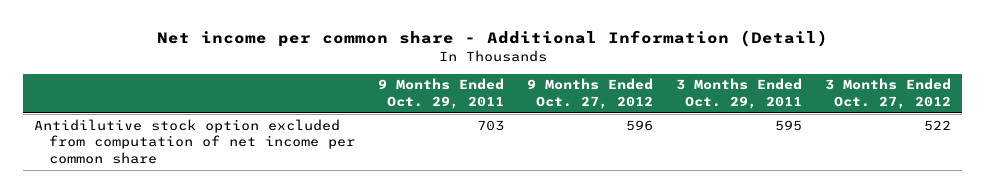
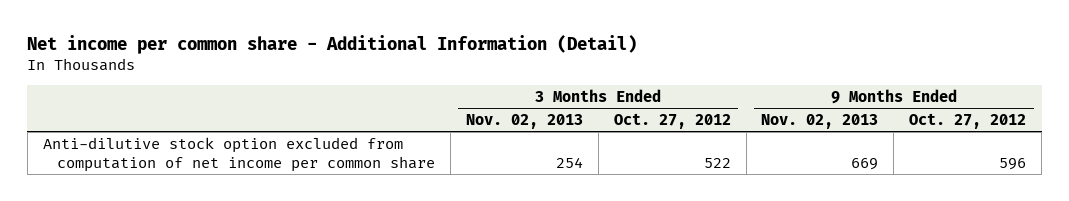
[377,78,504,109] 9 Months Ended Oct. 29, 2011 -> none
[675,78,802,109] 3 Months Ended Oct. 29, 2011 -> none
none -> [465,113,583,129] Nov. 02, 2013
none -> [761,113,879,129] Nov. 02, 2013
[34,118,355,164] Antidilutive stock option excluded from computation of net income per common share -> [42,136,436,172] Anti-dilutive stock option excluded from computation of net income per common share

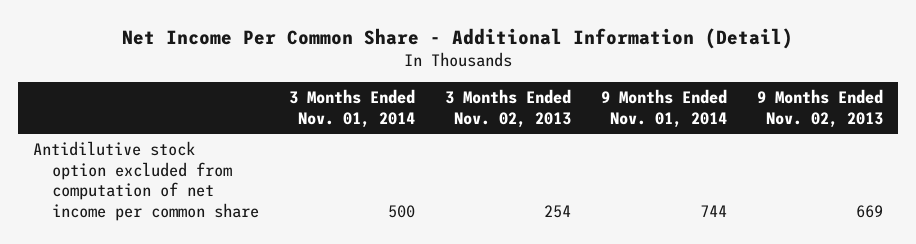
[27,35,638,55] Net income per common share - Additional Information (Detail) -> [122,27,794,49] Net Income Per Common Share - Additional Information (Detail)
[613,112,731,129] Oct. 27, 2012 -> none
[909,112,1027,129] Oct. 27, 2012 -> none
none -> [288,89,415,128] 3 Months Ended Nov. 01, 2014
none -> [600,89,727,128] 9 Months Ended Nov. 01, 2014
[42,136,436,172] Anti-dilutive stock option excluded from computation of net income per common share -> [33,140,259,221] Antidilutive stock option excluded from computation of net income per common share

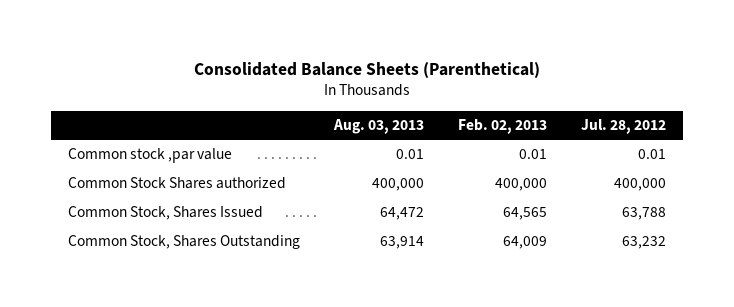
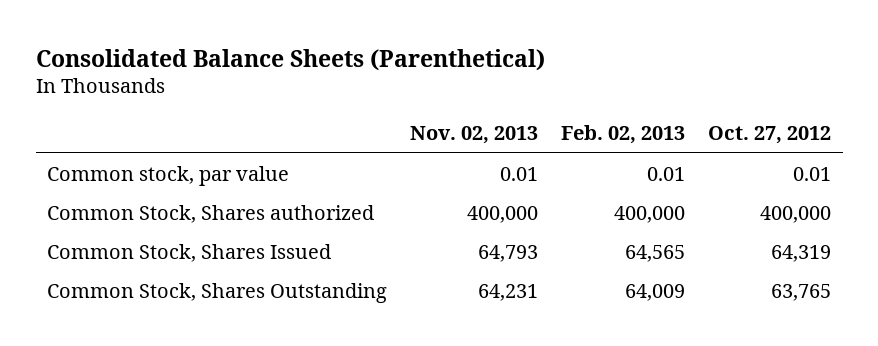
[333,119,425,135] Aug. 03, 2013 -> none
[581,119,667,135] Jul. 28, 2012 -> none
none -> [410,126,539,145] Nov. 02, 2013
none -> [708,126,832,145] Oct. 27, 2012
[67,148,232,164] Common stock ,par value -> [47,165,290,186] Common stock, par value
[67,177,286,190] Common Stock Shares authorized -> [47,204,375,223] Common Stock, Shares authorized

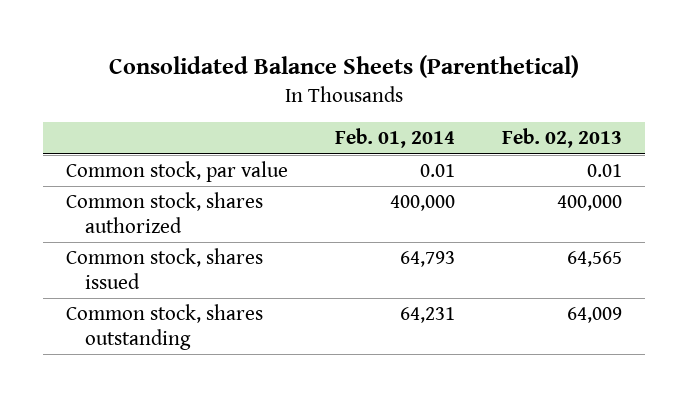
[410,126,539,145] Nov. 02, 2013 -> none
[708,126,832,145] Oct. 27, 2012 -> none
none -> [335,128,456,149] Feb. 01, 2014
[47,204,375,223] Common Stock, Shares authorized -> [66,192,264,234] Common stock, shares authorized
[47,243,332,262] Common Stock, Shares Issued -> [66,248,264,290] Common stock, shares issued
[47,282,388,303] Common Stock, Shares Outstanding -> [66,304,264,351] Common stock, shares outstanding

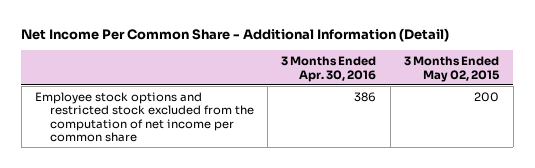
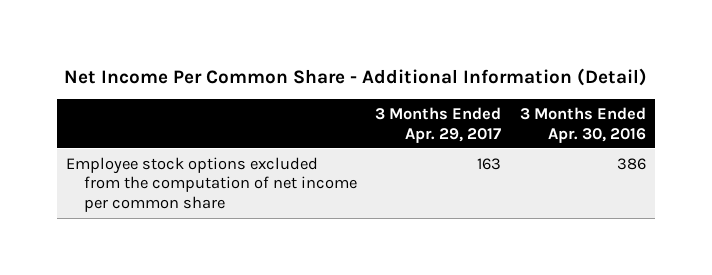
[404,55,501,82] 3 Months Ended May 02, 2015 -> none
none -> [375,106,502,143] 3 Months Ended Apr. 29, 2017
[35,91,254,143] Employee stock options and restricted stock excluded from the computation of net income per common share -> [66,156,357,213] Employee stock options excluded from the computation of net income per common share

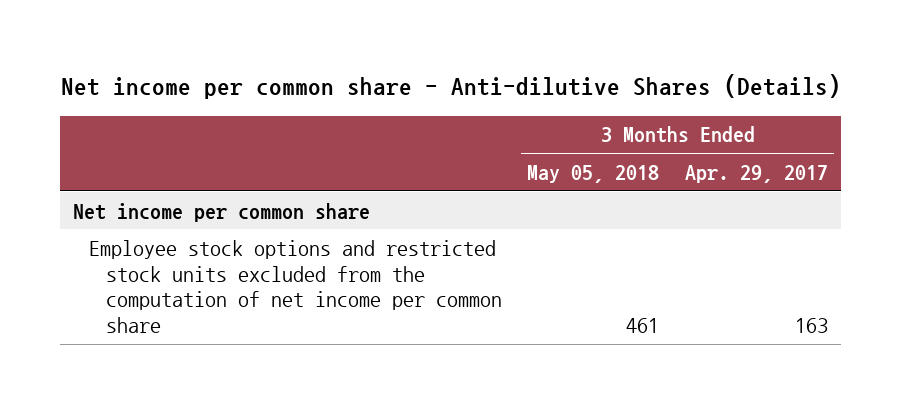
[63,67,647,86] Net Income Per Common Share - Additional Information (Detail) -> [60,74,841,100] Net income per common share - Anti-dilutive Shares (Details)
[519,106,646,143] 3 Months Ended Apr. 30, 2016 -> none
none -> [527,164,660,183] May 05, 2018
none -> [73,202,371,222] Net income per common share
[66,156,357,213] Employee stock options excluded from the computation of net income per common share -> [89,239,502,334] Employee stock options and restricted stock units excluded from the computation of net income per common share

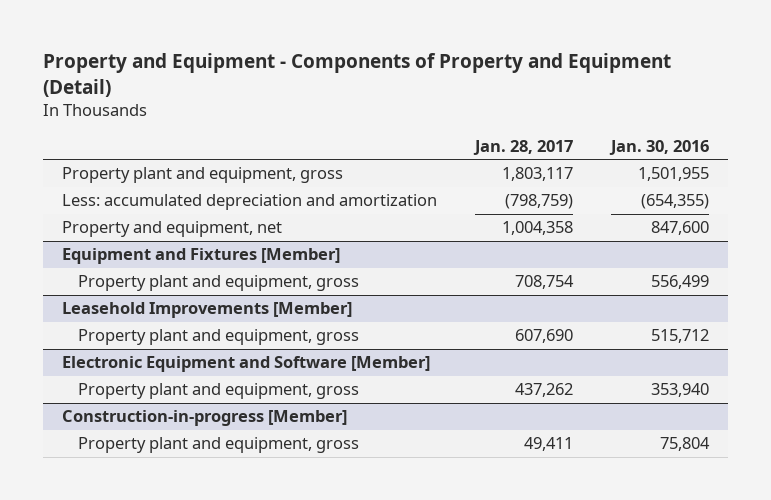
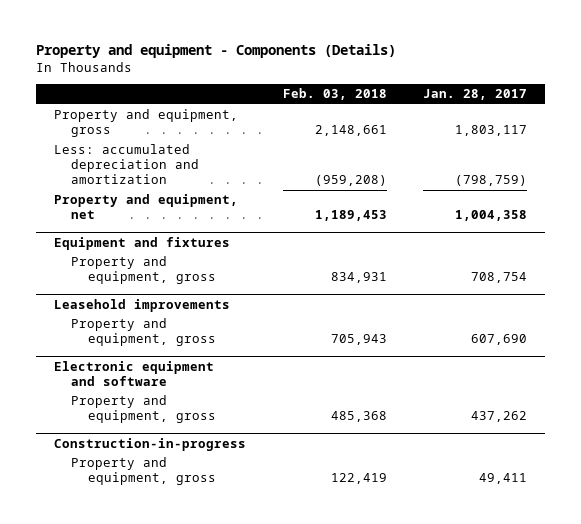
[42,53,671,97] Property and Equipment - Components of Property and Equipment (Detail) -> [36,44,397,59] Property and equipment - Components (Details)
[609,139,710,155] Jan. 30, 2016 -> none
none -> [282,88,387,101] Feb. 03, 2018
[61,167,343,184] Property plant and equipment, gross -> [54,109,239,138] Property and equipment, gross
[61,248,340,265] Equipment and Fixtures [Member] -> [54,236,231,250] Equipment and fixtures
[77,275,359,292] Property plant and equipment, gross -> [71,256,217,285] Property and equipment, gross
[61,302,352,319] Leasehold Improvements [Member] -> [54,298,231,312] Leasehold improvements
[77,329,359,346] Property plant and equipment, gross -> [71,318,217,347] Property and equipment, gross
[61,356,430,373] Electronic Equipment and Software [Member] -> [54,360,215,386] Electronic equipment and software
[77,383,359,400] Property plant and equipment, gross -> [71,395,217,424] Property and equipment, gross
[61,410,347,427] Construction-in-progress [Member] -> [54,437,247,451] Construction-in-progress
[77,437,359,454] Property plant and equipment, gross -> [71,457,217,486] Property and equipment, gross

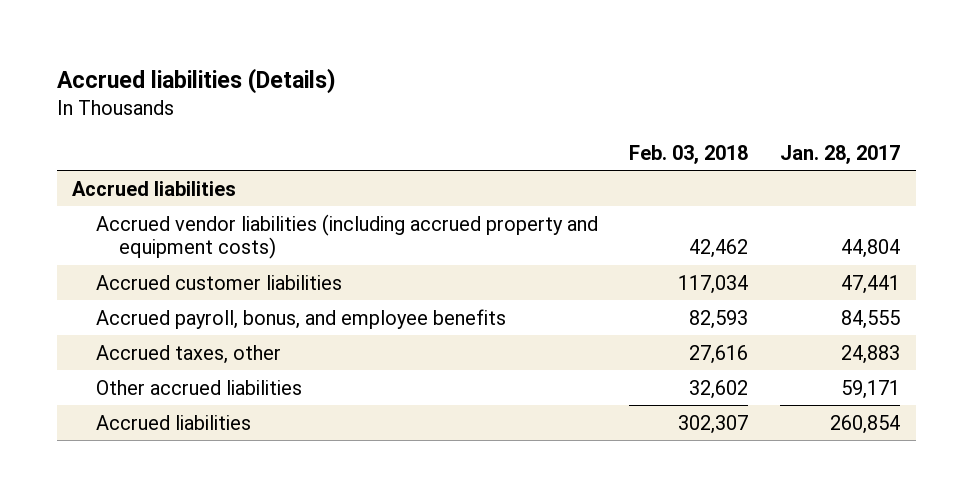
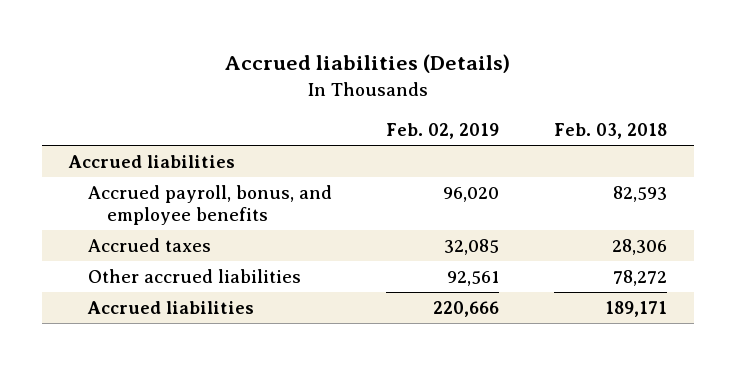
[779,144,900,164] Jan. 28, 2017 -> none
none -> [386,123,500,140] Feb. 02, 2019
[95,213,598,260] Accrued vendor liabilities (including accrued property and equipment costs) -> none
[95,274,342,290] Accrued customer liabilities -> none
[95,344,281,364] Accrued taxes, other -> [87,237,211,252] Accrued taxes
[689,344,749,364] 27,616 -> [611,238,667,255] 28,306
[689,379,749,399] 32,602 -> [612,269,667,286] 78,272
[678,414,749,434] 302,307 -> [604,300,667,317] 189,171

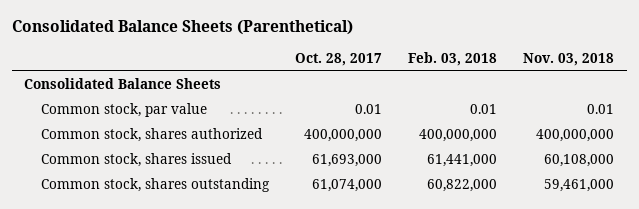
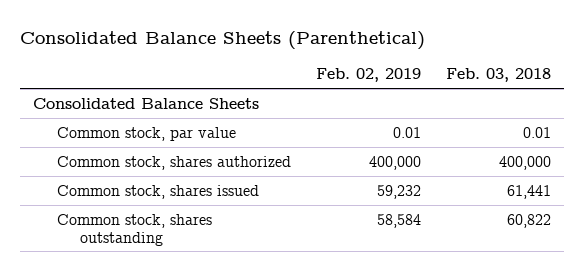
[295,53,383,67] Oct. 28, 2017 -> none
[523,53,615,67] Nov. 03, 2018 -> none
none -> [315,68,421,83] Feb. 02, 2019
[419,129,498,143] 400,000,000 -> [498,155,551,170] 400,000
[427,154,498,168] 61,441,000 -> [506,184,551,199] 61,441
[427,179,498,193] 60,822,000 -> [506,213,551,228] 60,822

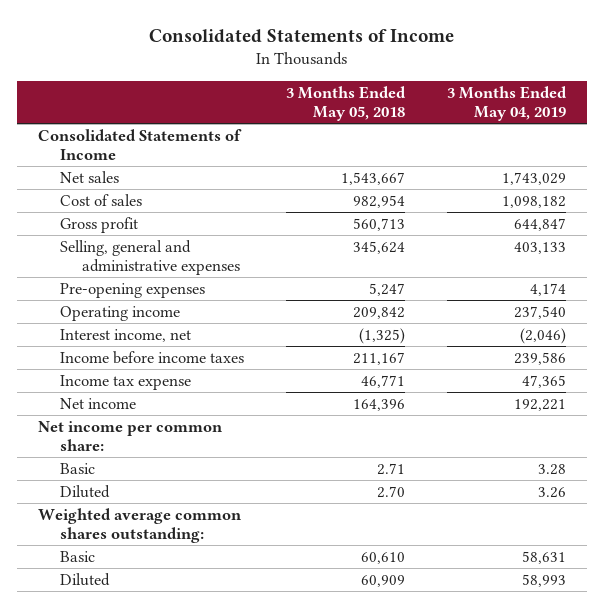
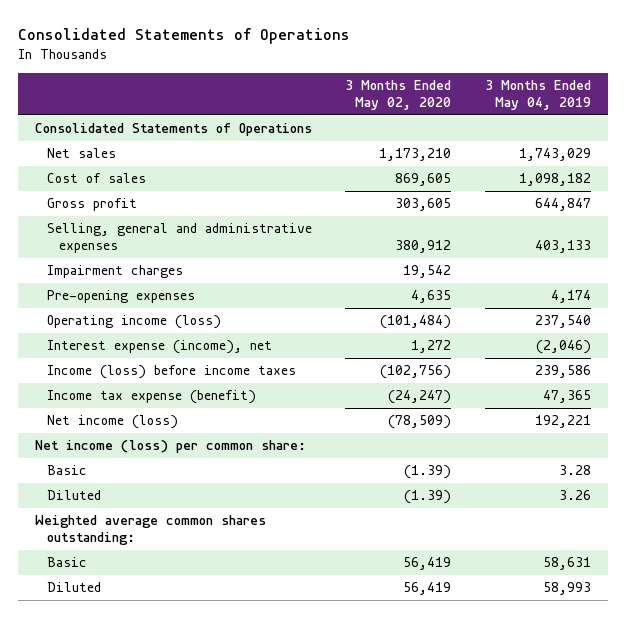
[149,29,455,44] Consolidated Statements of Income -> [18,28,351,45] Consolidated Statements of Operations
[285,85,406,122] 3 Months Ended May 05, 2018 -> none
none -> [345,80,452,111] 3 Months Ended May 02, 2020
[37,129,242,161] Consolidated Statements of Income -> [35,123,313,137] Consolidated Statements of Operations
none -> [46,265,183,279] Impairment charges
[59,306,180,322] Operating income -> [46,315,221,330] Operating income (loss)
[59,329,191,343] Interest income, net -> [46,340,272,355] Interest expense (income), net
[59,351,244,365] Income before income taxes -> [46,365,296,380] Income (loss) before income taxes
[59,375,191,391] Income tax expense -> [46,390,256,405] Income tax expense (benefit)
[59,398,136,410] Net income -> [46,415,178,430] Net income (loss)
[37,421,223,452] Net income per common share: -> [35,440,307,454] Net income (loss) per common share:

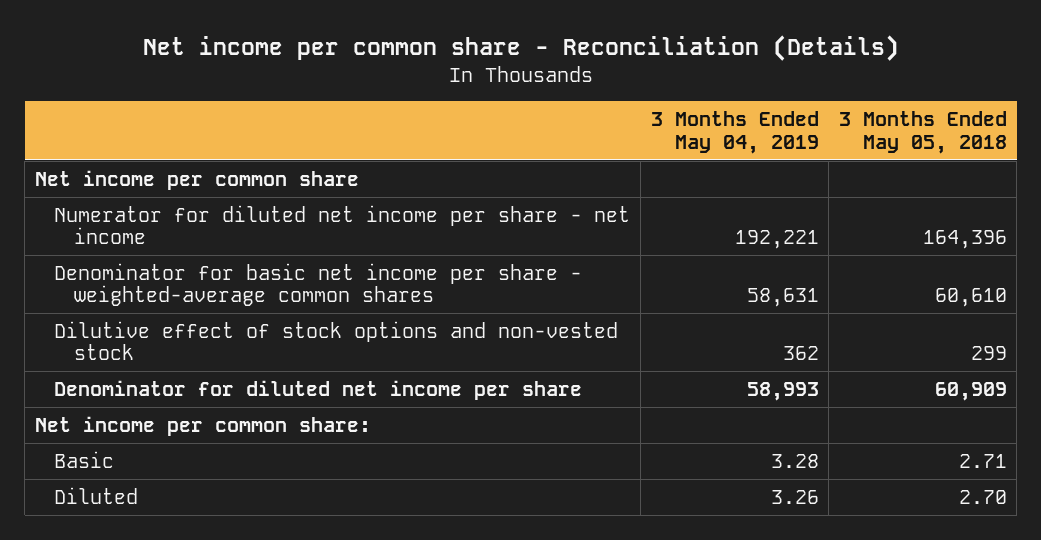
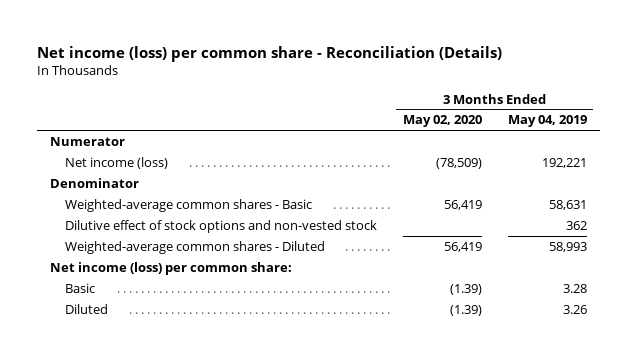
[142,35,899,62] Net income per common share - Reconciliation (Details) -> [37,45,503,62] Net income (loss) per common share - Reconciliation (Details)
[838,110,1007,154] 3 Months Ended May 05, 2018 -> none
none -> [402,115,482,128] May 02, 2020
[34,169,359,190] Net income per common share -> none
none -> [50,137,126,147] Numerator
[54,204,631,245] Numerator for diluted net income per share - net income -> [64,157,168,170] Net income (loss)
none -> [50,178,140,189] Denominator
[54,262,583,307] Denominator for basic net income per share - weighted-average common shares -> [64,199,312,213] Weighted-average common shares - Basic
[54,379,583,400] Denominator for diluted net income per share -> [64,241,325,255] Weighted-average common shares - Diluted
[34,415,371,436] Net income per common share: -> [50,262,293,276] Net income (loss) per common share:

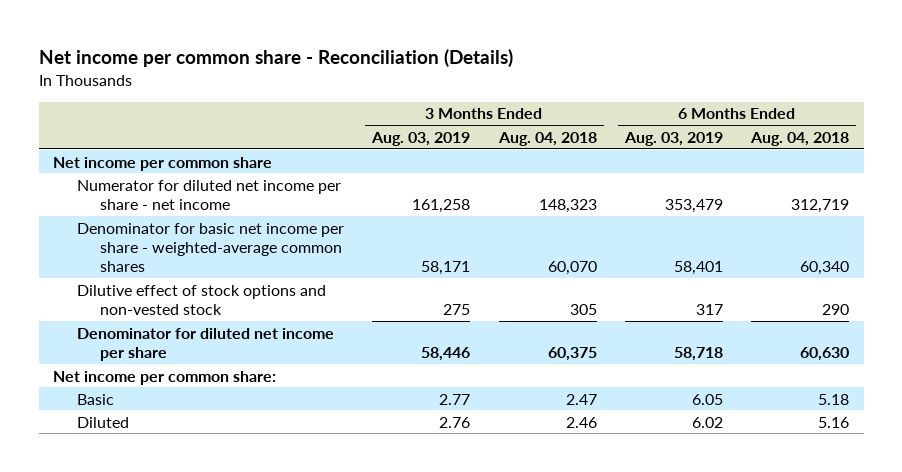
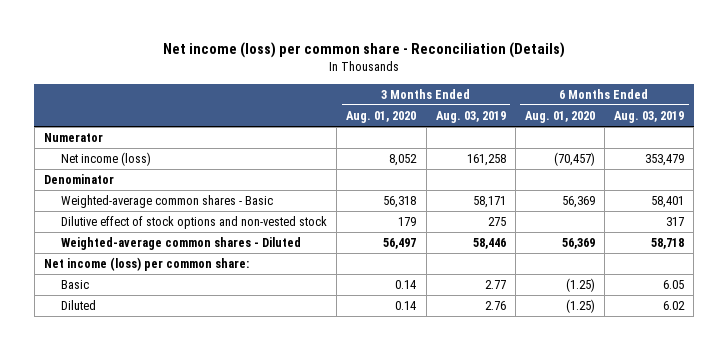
[38,48,513,67] Net income per common share - Reconciliation (Details) -> [162,42,565,59] Net income (loss) per common share - Reconciliation (Details)
[497,131,597,146] Aug. 04, 2018 -> none
[750,131,850,146] Aug. 04, 2018 -> none
none -> [346,110,417,123] Aug. 01, 2020
none -> [524,110,595,123] Aug. 01, 2020
[53,156,273,171] Net income per common share -> none
none -> [43,133,103,143] Numerator
[76,179,341,210] Numerator for diluted net income per share - net income -> [61,152,152,167] Net income (loss)
none -> [43,174,114,185] Denominator
[76,222,344,272] Denominator for basic net income per share - weighted-average common shares -> [61,195,274,209] Weighted-average common shares - Basic
[76,327,334,361] Denominator for diluted net income per share -> [61,237,302,251] Weighted-average common shares - Diluted
[53,370,277,385] Net income per common share: -> [43,257,249,272] Net income (loss) per common share:

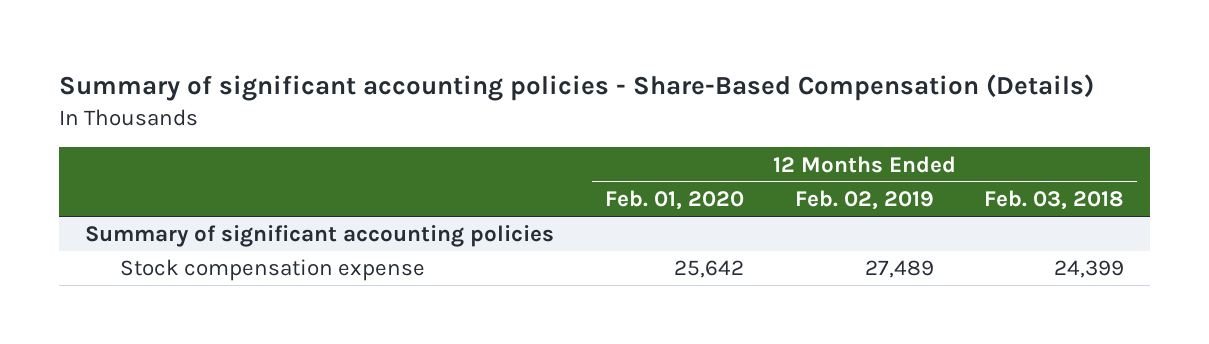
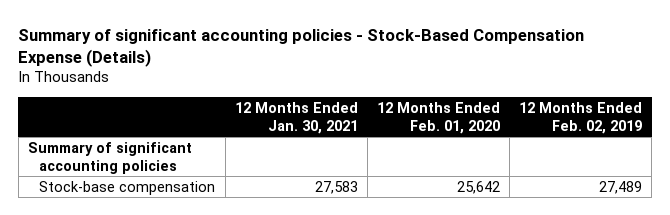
[59,74,1095,102] Summary of significant accounting policies - Share-Based Compensation (Details) -> [18,28,585,68] Summary of significant accounting policies - Stock-Based Compensation Expense (Details)
[984,190,1125,211] Feb. 03, 2018 -> none
none -> [234,101,358,134] 12 Months Ended Jan. 30, 2021
[120,259,426,282] Stock compensation expense -> [39,180,216,195] Stock-base compensation

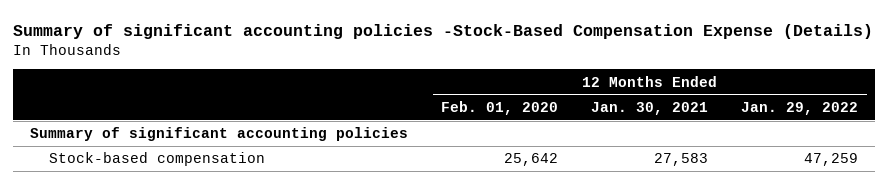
[18,28,585,68] Summary of significant accounting policies - Stock-Based Compensation Expense (Details) -> [13,23,874,39] Summary of significant accounting policies -Stock-Based Compensation Expense (Details)
[519,101,643,134] 12 Months Ended Feb. 02, 2019 -> none
none -> [741,101,859,115] Jan. 29, 2022
[39,180,216,195] Stock-base compensation -> [48,152,265,167] Stock-based compensation

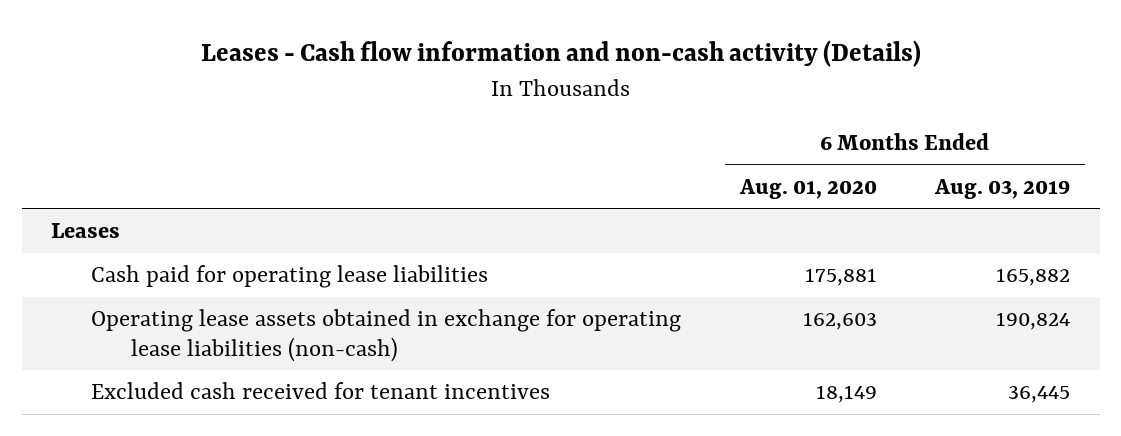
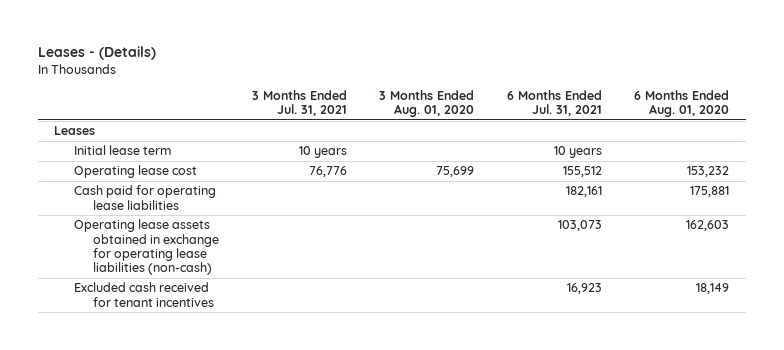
[200,40,921,68] Leases - Cash flow information and non-cash activity (Details) -> [38,46,157,61] Leases - (Details)
[934,178,1071,199] Aug. 03, 2019 -> none
none -> [251,90,347,117] 3 Months Ended Jul. 31, 2021
none -> [379,90,475,118] 3 Months Ended Aug. 01, 2020
none -> [506,90,602,117] 6 Months Ended Jul. 31, 2021
none -> [73,145,171,156] Initial lease term
none -> [73,165,197,179] Operating lease cost

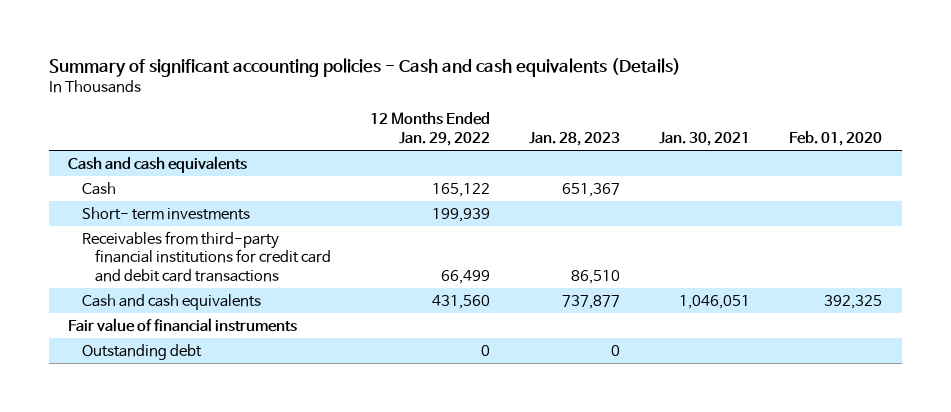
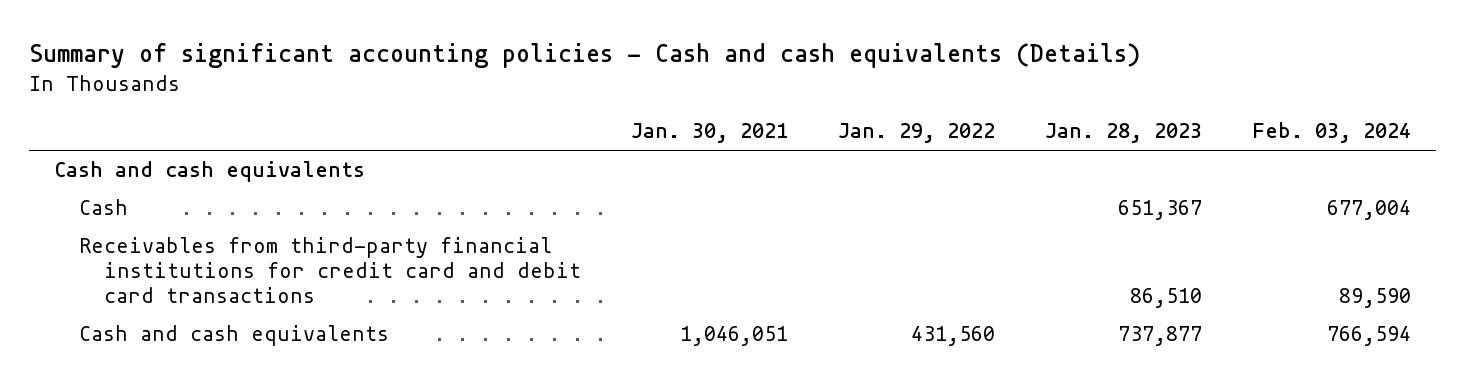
[369,112,490,147] 12 Months Ended Jan. 29, 2022 -> none
[789,131,883,147] Feb. 01, 2020 -> none
none -> [837,123,995,144] Jan. 29, 2022
none -> [1251,122,1411,144] Feb. 03, 2024
[81,206,250,220] Short- term investments -> none
[68,317,298,332] Fair value of financial instruments -> none
[81,343,202,360] Outstanding debt -> none

